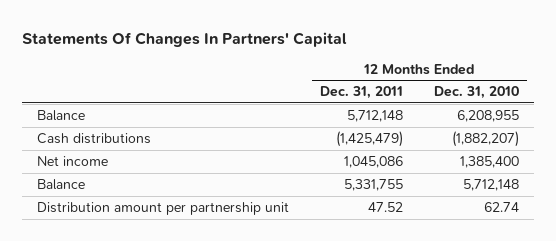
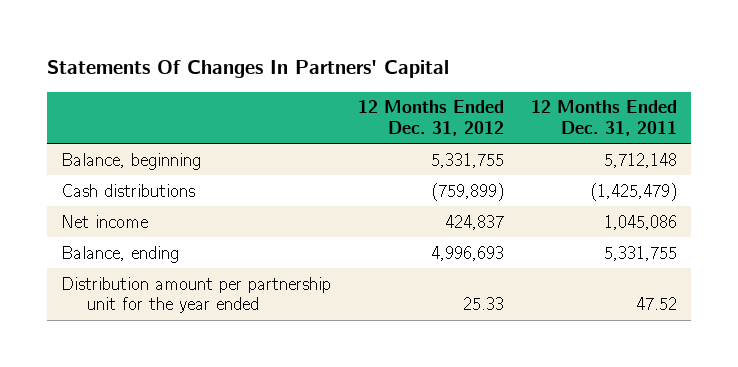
[433,86,519,100] Dec. 31, 2010 -> none
none -> [357,100,504,136] 12 Months Ended Dec. 31, 2012
[37,110,86,122] Balance -> [60,152,201,170] Balance, beginning
[37,179,86,191] Balance -> [60,245,179,263] Balance, ending
[37,202,290,216] Distribution amount per partnership unit -> [60,276,331,314] Distribution amount per partnership unit for the year ended

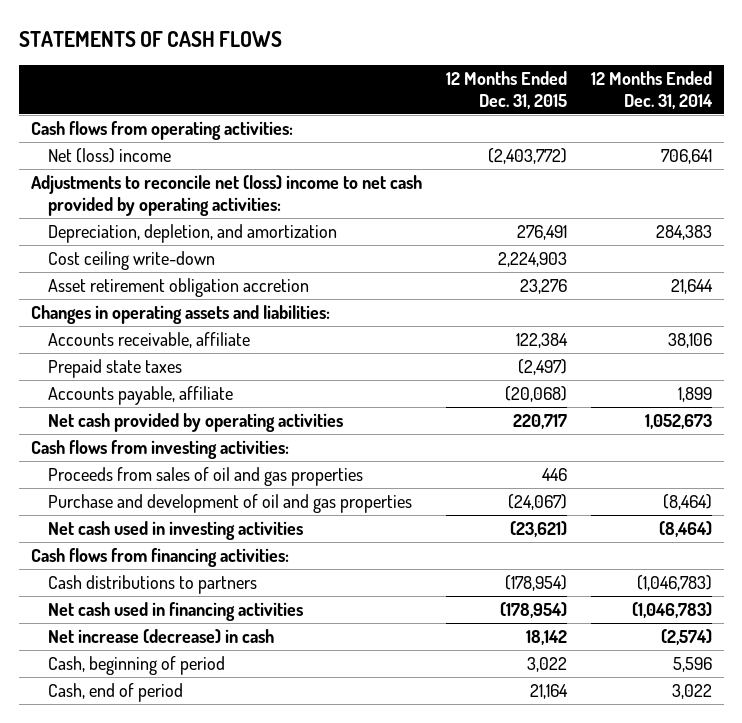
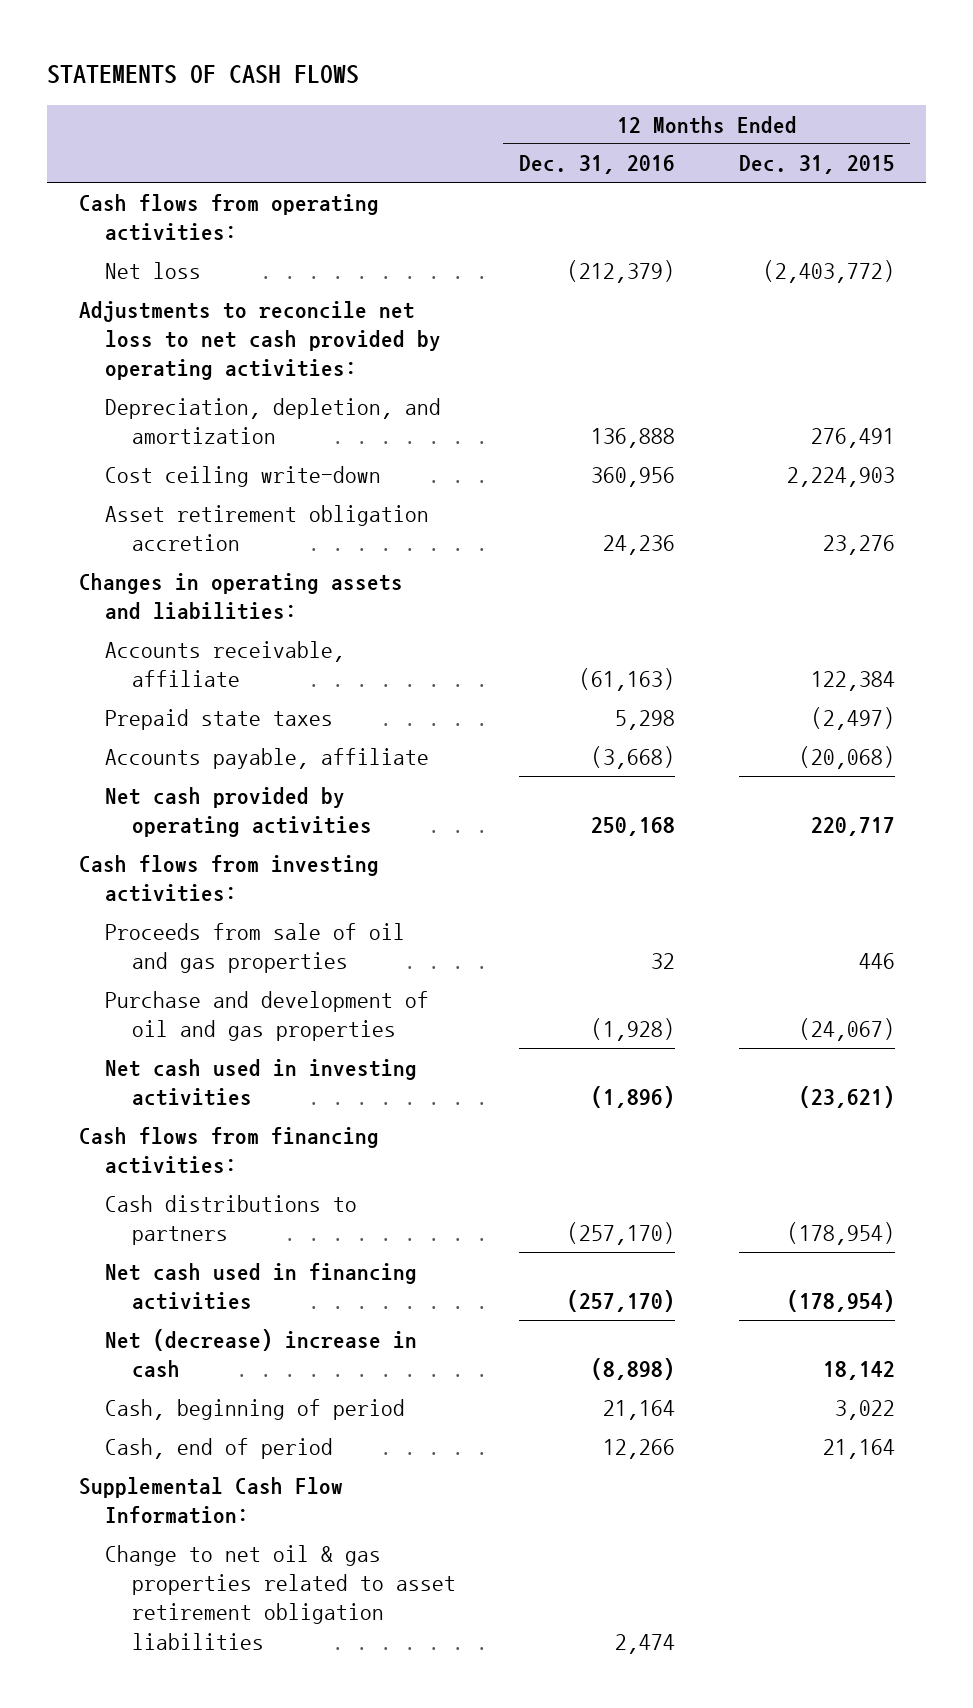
[590,70,713,110] 12 Months Ended Dec. 31, 2014 -> none
none -> [519,155,676,175] Dec. 31, 2016
[47,148,171,164] Net (loss) income -> [105,261,202,279] Net loss
[30,175,422,217] Adjustments to reconcile net (loss) income to net cash provided by operating activities: -> [78,300,442,381] Adjustments to reconcile net loss to net cash provided by operating activities:
[47,467,363,487] Proceeds from sales of oil and gas properties -> [105,922,406,973] Proceeds from sale of oil and gas properties
[47,629,274,645] Net increase (decrease) in cash -> [105,1328,418,1378] Net (decrease) increase in cash
none -> [78,1476,343,1524] Supplemental Cash Flow Information:
none -> [105,1544,456,1650] Change to net oil & gas properties related to asset retirement obligation liabilities

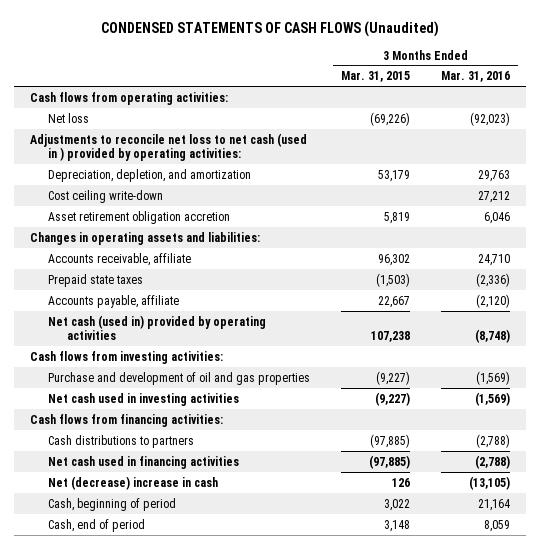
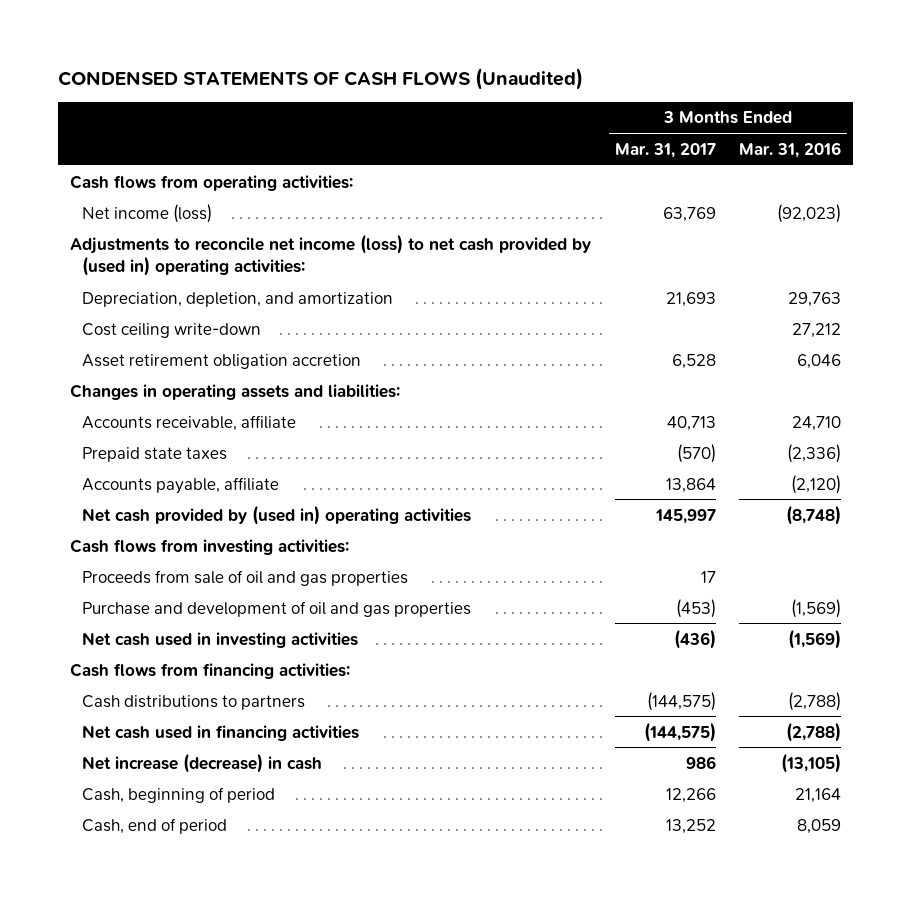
[341,71,411,83] Mar. 31, 2015 -> none
none -> [614,142,716,158] Mar. 31, 2017
[48,112,90,123] Net loss -> [82,203,213,223] Net income (loss)
[29,132,307,161] Adjustments to reconcile net loss to net cash (used in ) provided by operating activities: -> [70,233,592,276] Adjustments to reconcile net income (loss) to net cash provided by (used in) operating activities:
[48,314,267,340] Net cash (used in) provided by operating activities -> [82,504,472,525] Net cash provided by (used in) operating activities
none -> [82,569,409,586] Proceeds from sale of oil and gas properties
[48,475,219,490] Net (decrease) increase in cash -> [82,752,323,773] Net increase (decrease) in cash

